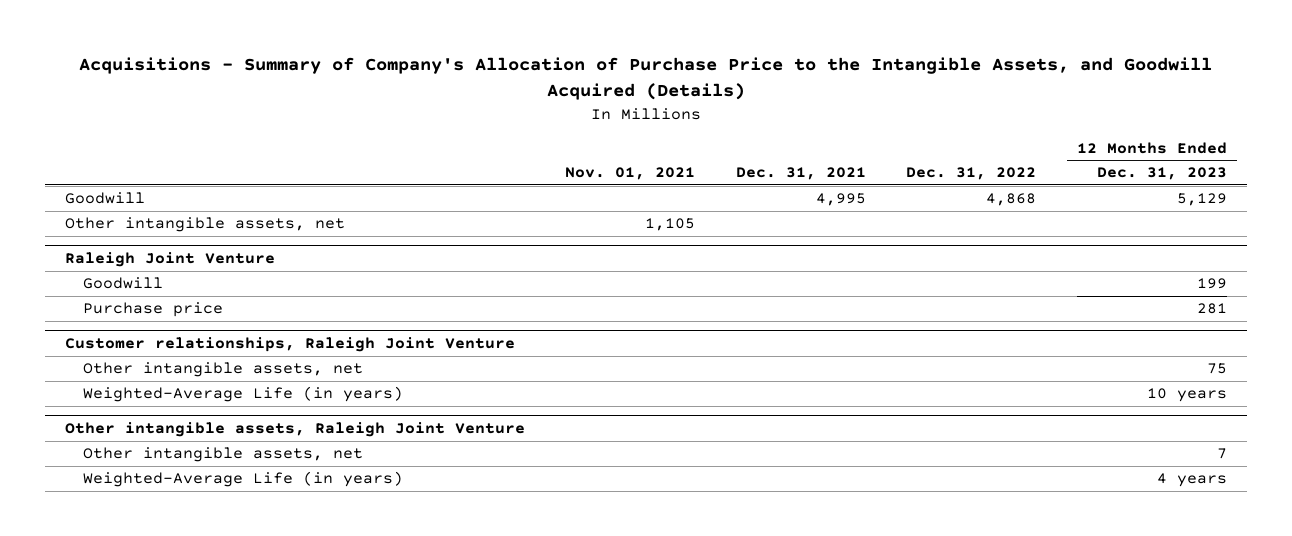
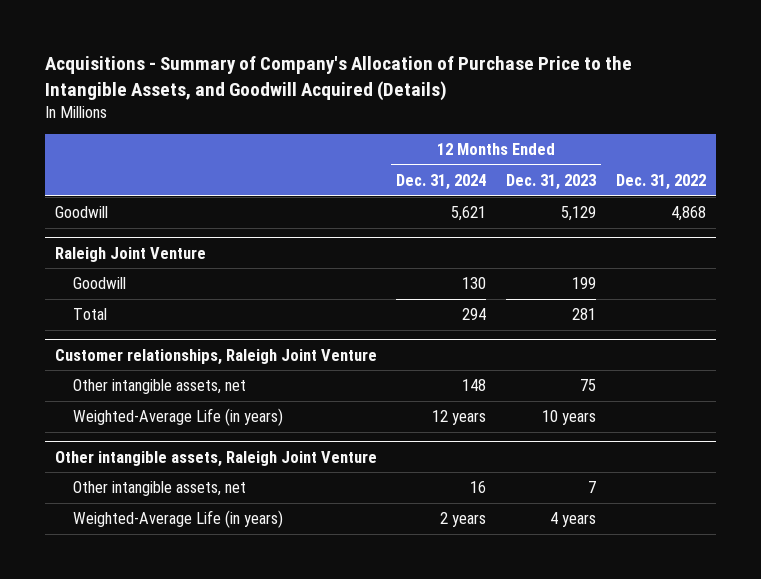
[565,167,696,181] Nov. 01, 2021 -> none
[735,167,866,181] Dec. 31, 2021 -> none
none -> [396,174,487,191] Dec. 31, 2024
[64,217,345,233] Other intangible assets, net -> none
[83,302,224,318] Purchase price -> [72,308,107,321] Total

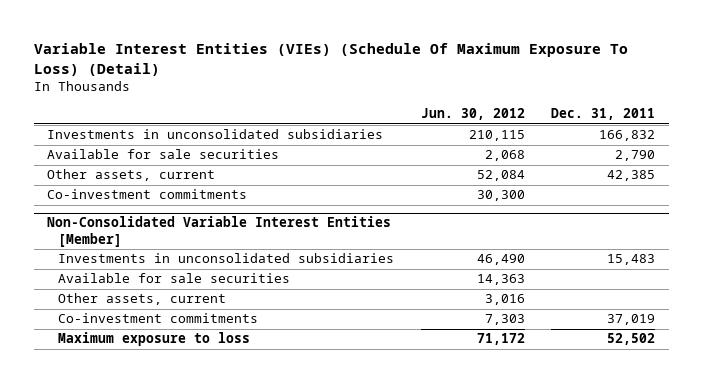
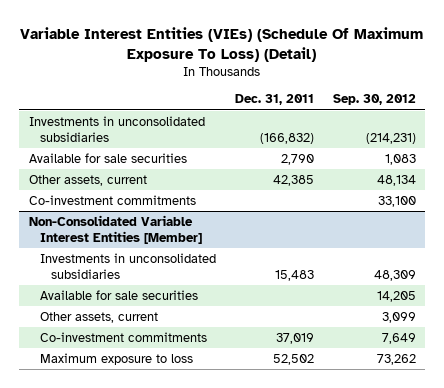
[420,108,525,121] Jun. 30, 2012 -> none
none -> [332,94,416,106] Sep. 30, 2012
[599,130,656,142] 166,832 -> [259,132,314,144] (166,832)

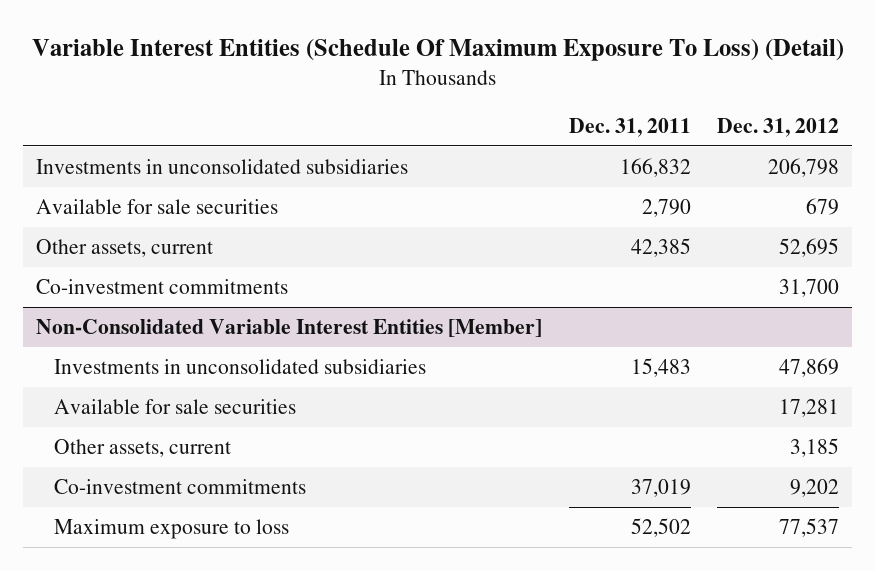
[20,26,424,62] Variable Interest Entities (VIEs) (Schedule Of Maximum Exposure To Loss) (Detail) -> [31,39,844,62] Variable Interest Entities (Schedule Of Maximum Exposure To Loss) (Detail)
[332,94,416,106] Sep. 30, 2012 -> none
none -> [717,118,840,138] Dec. 31, 2012
[259,132,314,144] (166,832) -> [619,157,691,177] 166,832

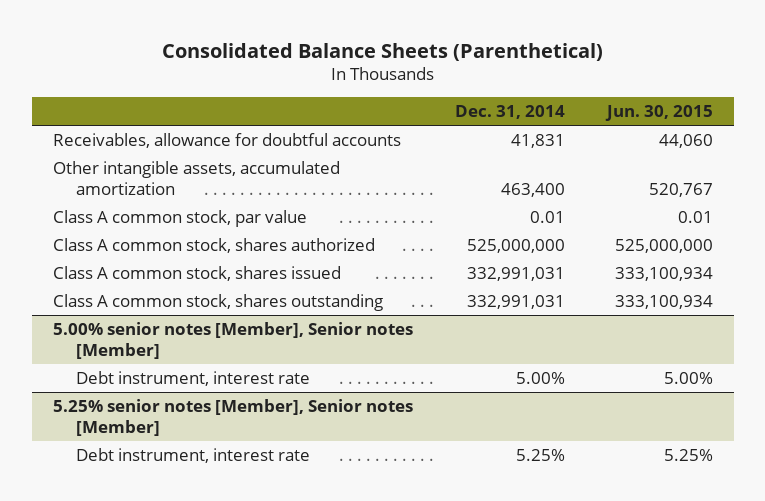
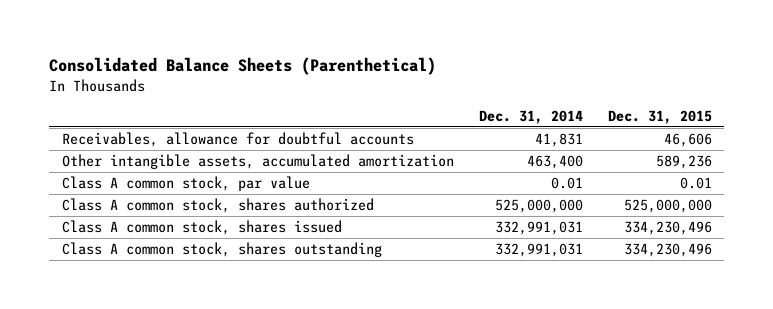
[604,105,713,122] Jun. 30, 2015 -> none
none -> [607,109,712,124] Dec. 31, 2015
[52,321,413,359] 5.00% senior notes [Member], Senior notes [Member] -> none
[75,370,310,386] Debt instrument, interest rate -> none
[52,398,413,436] 5.25% senior notes [Member], Senior notes [Member] -> none
[75,447,310,463] Debt instrument, interest rate -> none

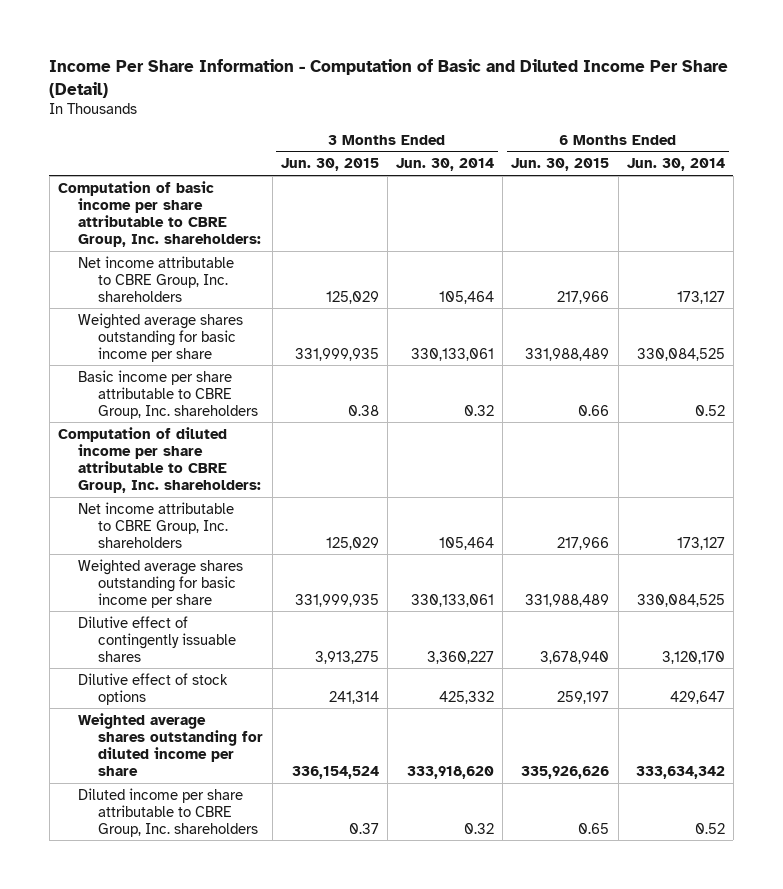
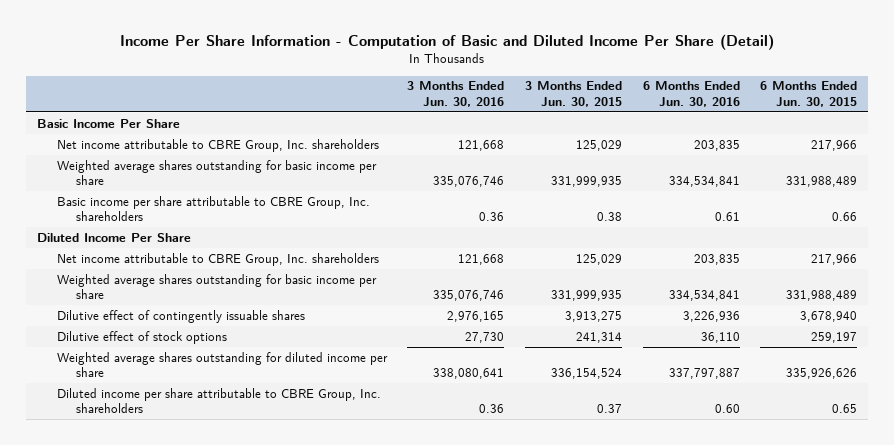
[396,158,495,172] Jun. 30, 2014 -> none
[626,158,725,172] Jun. 30, 2014 -> none
none -> [407,81,505,107] 3 Months Ended Jun. 30, 2016
none -> [642,81,740,107] 6 Months Ended Jun. 30, 2016
[58,180,262,247] Computation of basic income per share attributable to CBRE Group, Inc. shareholders: -> [36,118,180,128] Basic Income Per Share
[58,426,262,493] Computation of diluted income per share attributable to CBRE Group, Inc. shareholders: -> [36,232,191,242] Diluted Income Per Share

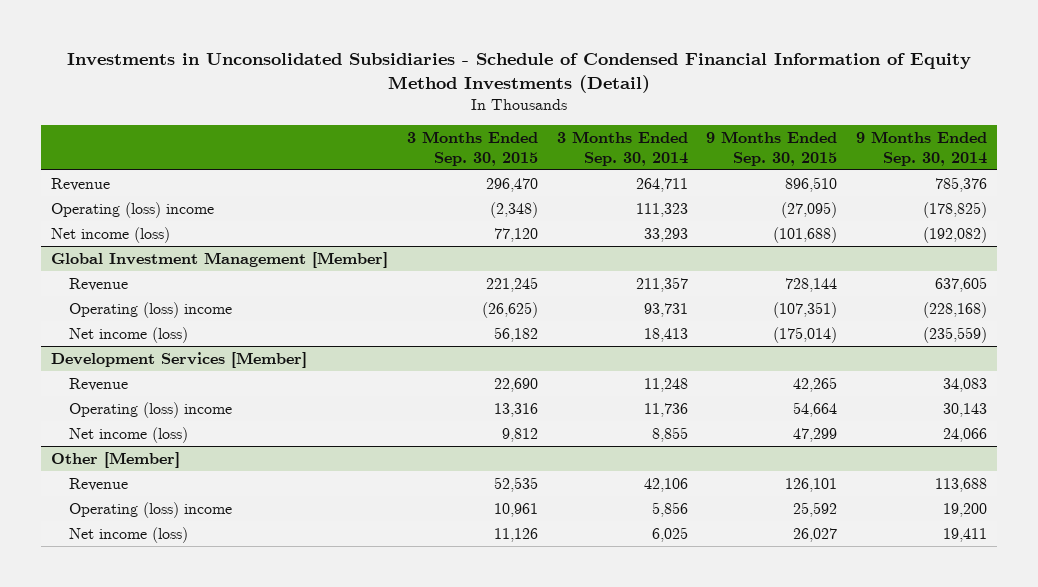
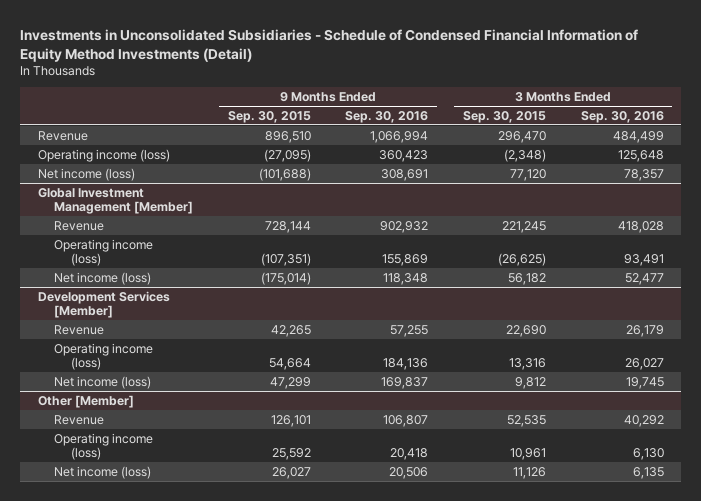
[556,130,688,166] 3 Months Ended Sep. 30, 2014 -> none
[856,130,988,166] 9 Months Ended Sep. 30, 2014 -> none
none -> [345,110,429,123] Sep. 30, 2016
none -> [580,110,664,123] Sep. 30, 2016
[50,201,214,218] Operating (loss) income -> [37,148,170,162] Operating income (loss)
[68,301,232,318] Operating (loss) income -> [54,238,154,267] Operating income (loss)
[68,401,232,418] Operating (loss) income -> [54,342,154,371] Operating income (loss)
[68,501,232,518] Operating (loss) income -> [54,432,154,461] Operating income (loss)

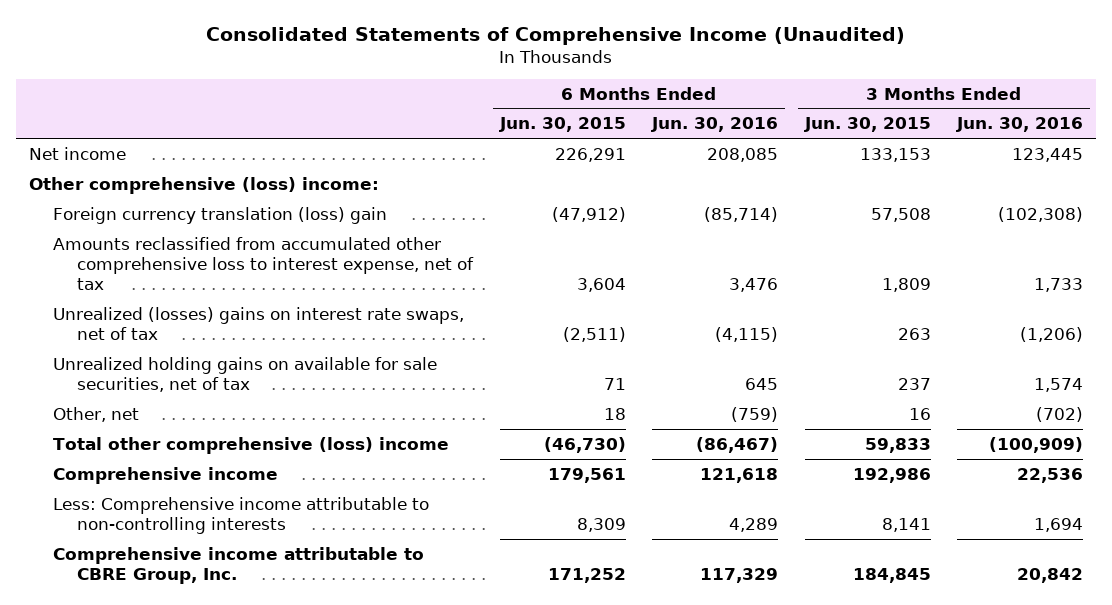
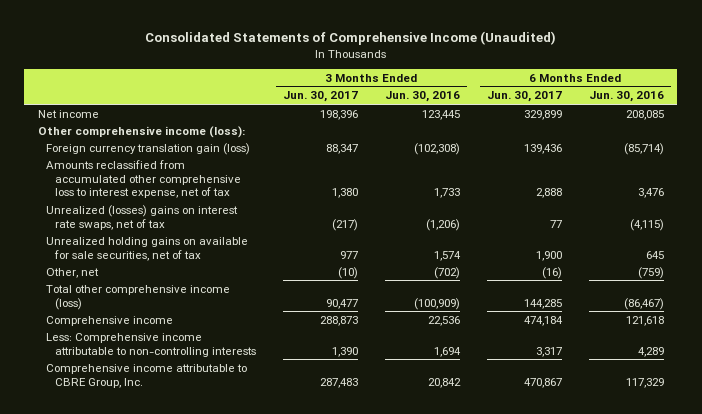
[498,117,626,133] Jun. 30, 2015 -> none
[803,117,931,133] Jun. 30, 2015 -> none
none -> [282,91,358,103] Jun. 30, 2017
none -> [486,91,562,103] Jun. 30, 2017
[28,176,379,194] Other comprehensive (loss) income: -> [37,125,245,138] Other comprehensive income (loss):
[52,206,387,224] Foreign currency translation (loss) gain -> [46,142,251,155] Foreign currency translation gain (loss)
[52,436,449,454] Total other comprehensive (loss) income -> [46,284,231,310] Total other comprehensive income (loss)

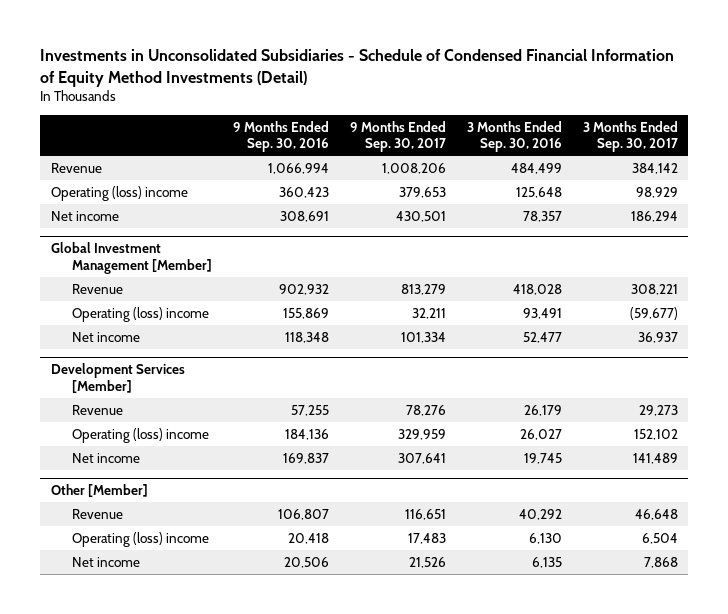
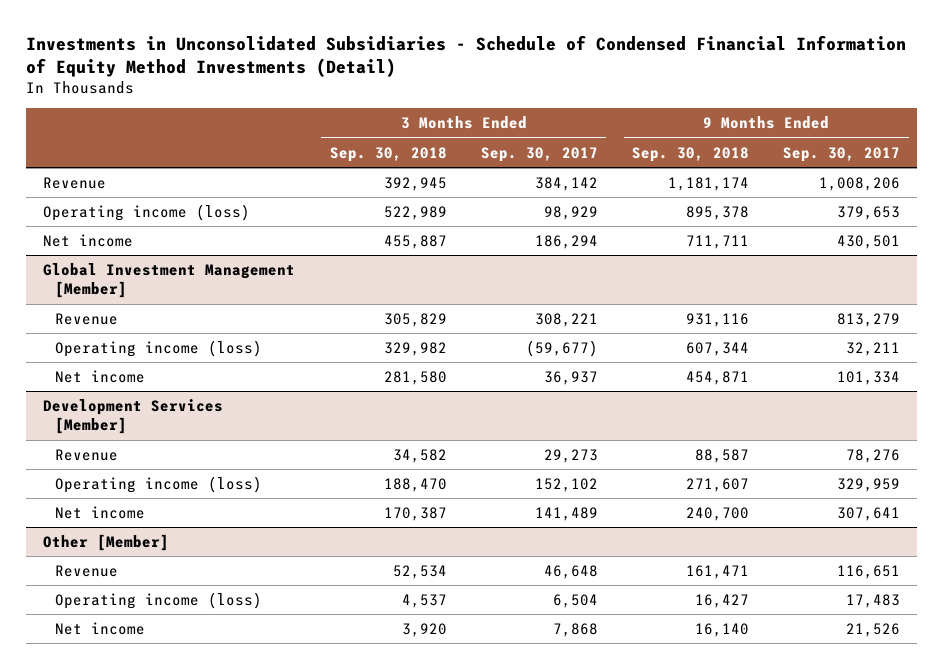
[232,120,329,153] 9 Months Ended Sep. 30, 2016 -> none
[466,120,562,153] 3 Months Ended Sep. 30, 2016 -> none
none -> [329,146,447,162] Sep. 30, 2018
none -> [632,146,750,162] Sep. 30, 2018
[50,185,188,201] Operating (loss) income -> [43,203,251,221] Operating income (loss)
[71,306,209,322] Operating (loss) income -> [54,339,262,357] Operating income (loss)
[71,427,209,443] Operating (loss) income -> [54,475,262,493] Operating income (loss)
[71,531,209,547] Operating (loss) income -> [54,591,262,609] Operating income (loss)

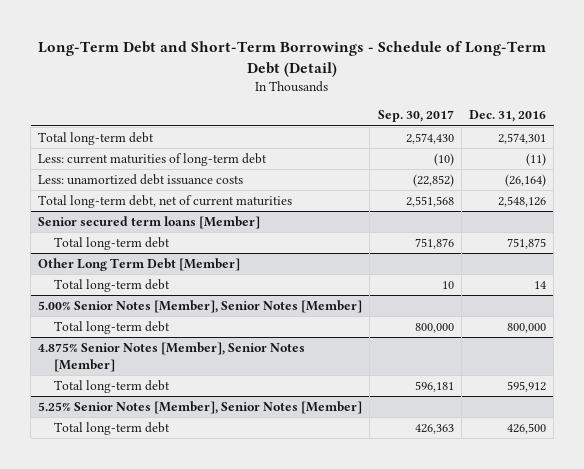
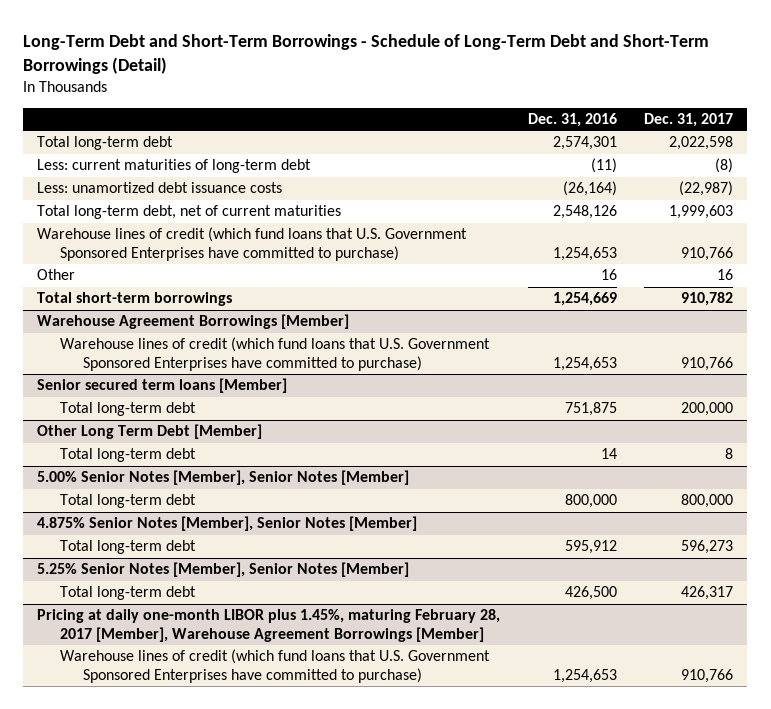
[38,40,547,77] Long-Term Debt and Short-Term Borrowings - Schedule of Long-Term Debt (Detail) -> [23,34,710,75] Long-Term Debt and Short-Term Borrowings - Schedule of Long-Term Debt and Short-Term Borrowings (Detail)
[377,110,454,123] Sep. 30, 2017 -> none
none -> [644,112,734,127] Dec. 31, 2017
none -> [37,227,468,262] Warehouse lines of credit (which fund loans that U.S. Government Sponsored Enterprises have committed to purchase)
none -> [37,269,76,281] Other
none -> [37,292,233,307] Total short-term borrowings
none -> [37,314,350,330] Warehouse Agreement Borrowings [Member]
none -> [60,337,491,372] Warehouse lines of credit (which fund loans that U.S. Government Sponsored Enterprises have committed to purchase)
none -> [37,609,501,643] Pricing at daily one-month LIBOR plus 1.45%, maturing February 28, 2017 [Member], Warehouse Agreement Borrowings [Member]
none -> [60,649,491,684] Warehouse lines of credit (which fund loans that U.S. Government Sponsored Enterprises have committed to purchase)

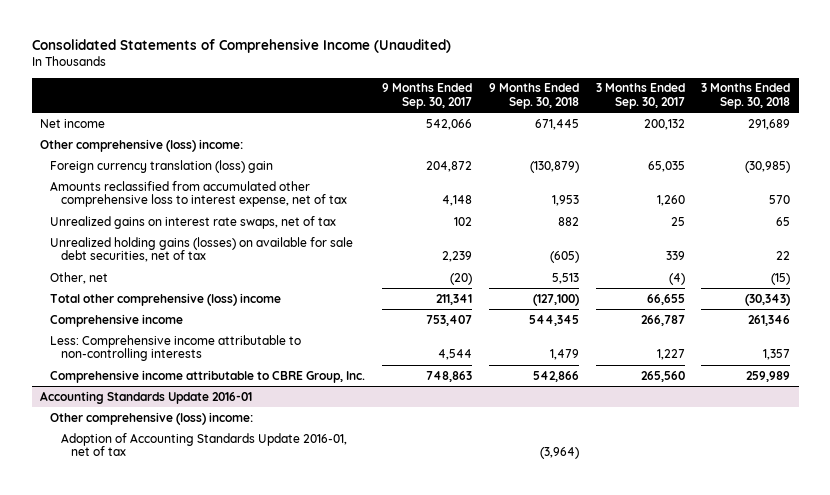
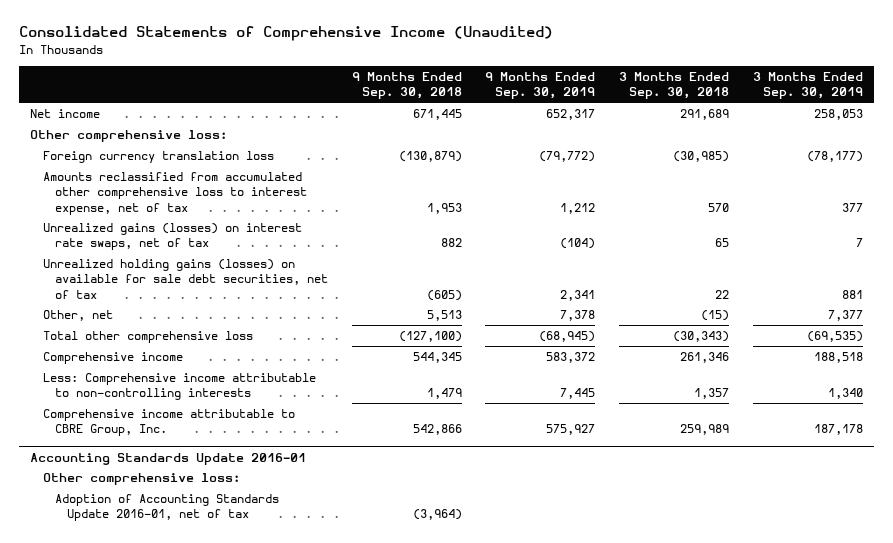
[382,83,473,109] 9 Months Ended Sep. 30, 2017 -> none
[595,83,685,109] 3 Months Ended Sep. 30, 2017 -> none
none -> [485,72,596,100] 9 Months Ended Sep. 30, 2019
none -> [752,72,863,100] 3 Months Ended Sep. 30, 2019
[39,138,243,152] Other comprehensive (loss) income: -> [30,129,228,142] Other comprehensive loss:
[50,159,274,173] Foreign currency translation (loss) gain -> [42,150,274,163] Foreign currency translation loss
[50,215,337,229] Unrealized gains on interest rate swaps, net of tax -> [42,222,302,251] Unrealized gains (losses) on interest rate swaps, net of tax
[50,292,282,306] Total other comprehensive (loss) income -> [42,330,253,343] Total other comprehensive loss
[50,411,254,425] Other comprehensive (loss) income: -> [42,472,240,485] Other comprehensive loss:

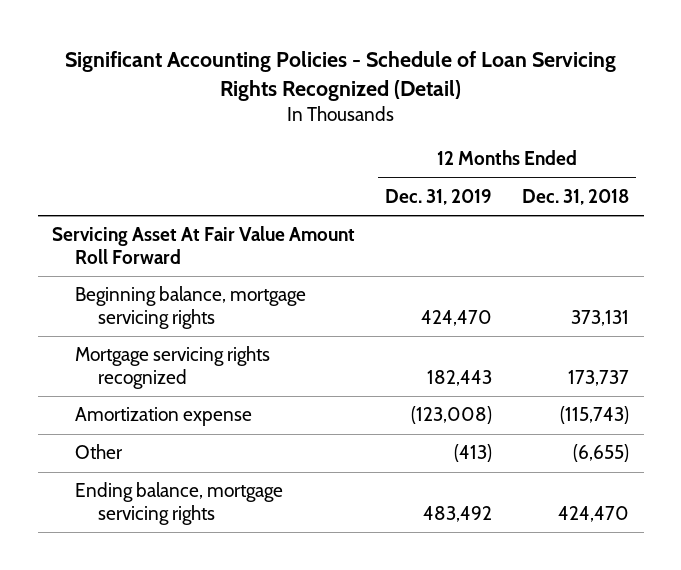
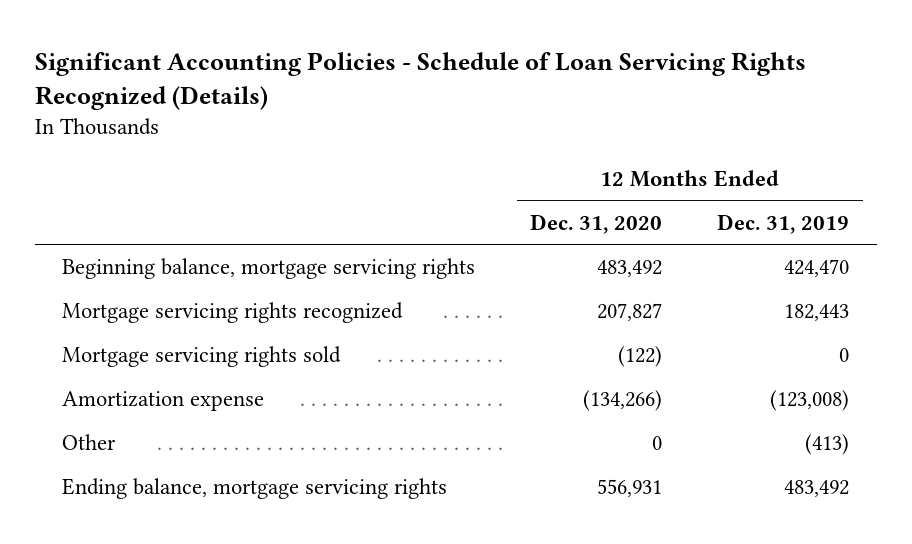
[64,50,616,101] Significant Accounting Policies - Schedule of Loan Servicing Rights Recognized (Detail) -> [34,51,806,111] Significant Accounting Policies - Schedule of Loan Servicing Rights Recognized (Details)
[521,189,629,206] Dec. 31, 2018 -> none
none -> [530,213,663,234] Dec. 31, 2020
[52,226,356,265] Servicing Asset At Fair Value Amount Roll Forward -> none
none -> [62,346,342,368] Mortgage servicing rights sold

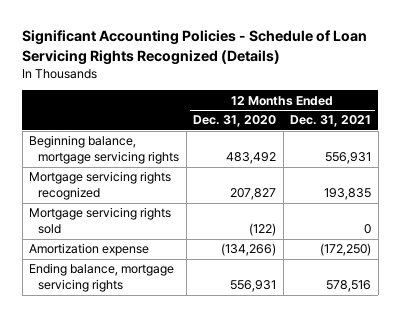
[717,213,850,234] Dec. 31, 2019 -> none
none -> [290,115,372,128] Dec. 31, 2021
[62,434,117,451] Other -> none

